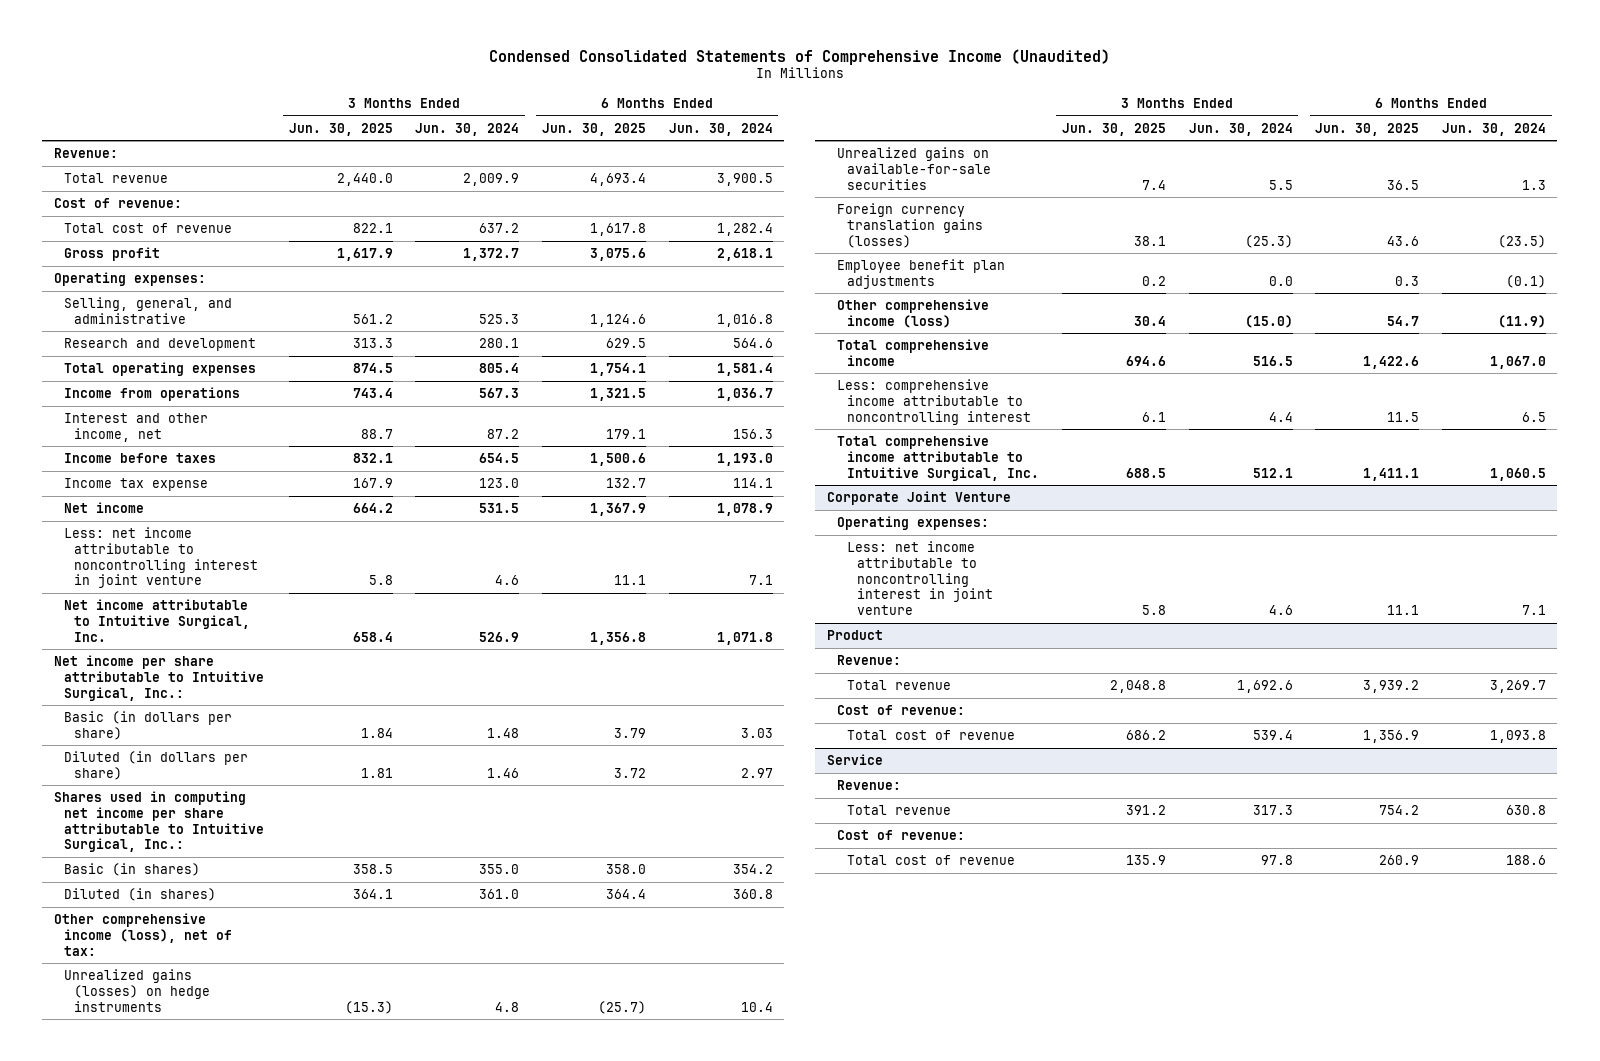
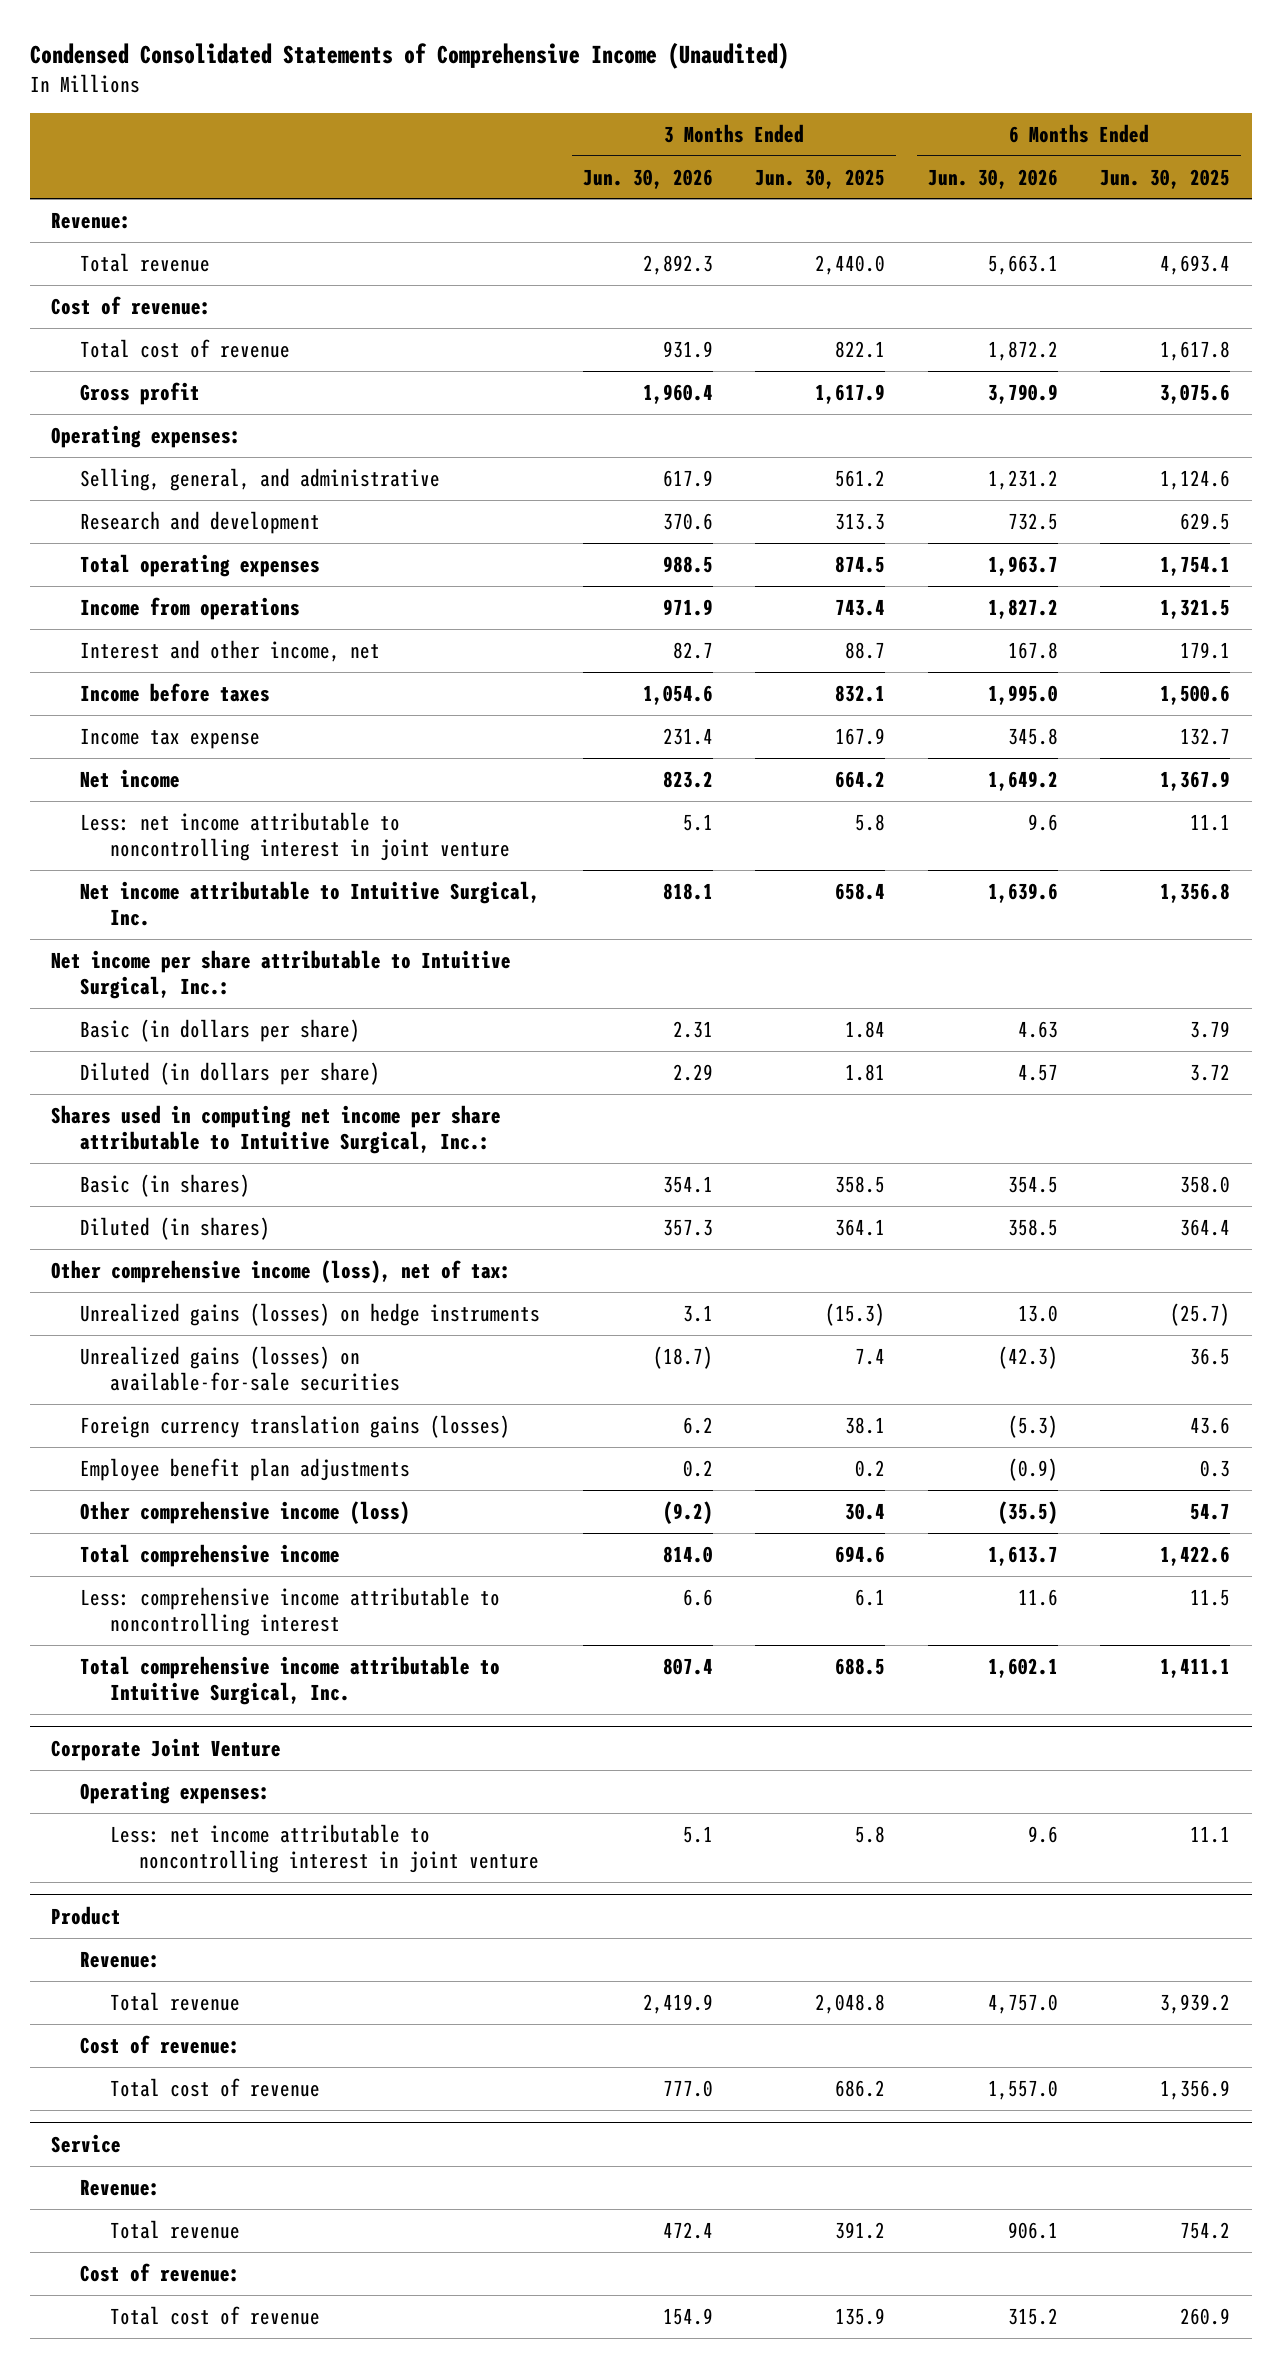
[415,122,520,136] Jun. 30, 2024 -> none
[668,122,773,136] Jun. 30, 2024 -> none
none -> [582,168,713,189] Jun. 30, 2026
none -> [927,168,1058,189] Jun. 30, 2026
[836,146,992,190] Unrealized gains on available-for-sale securities -> [80,1345,400,1391] Unrealized gains (losses) on available-for-sale securities

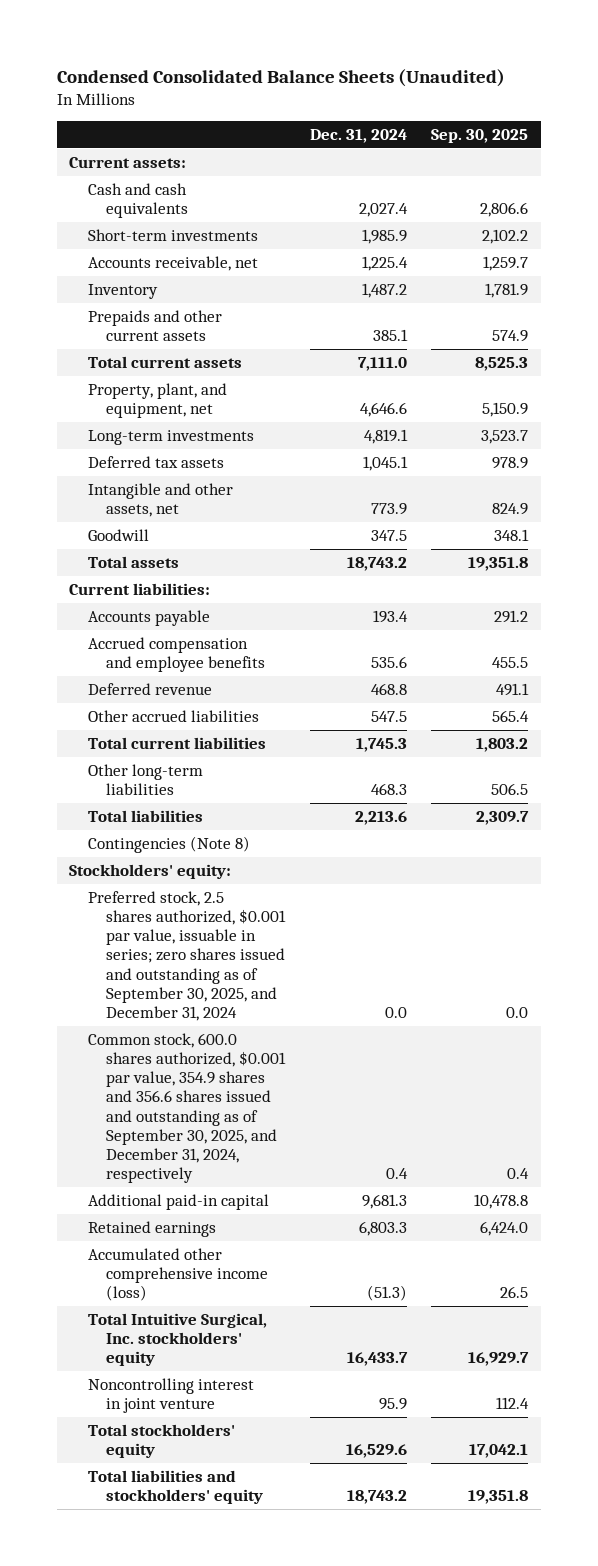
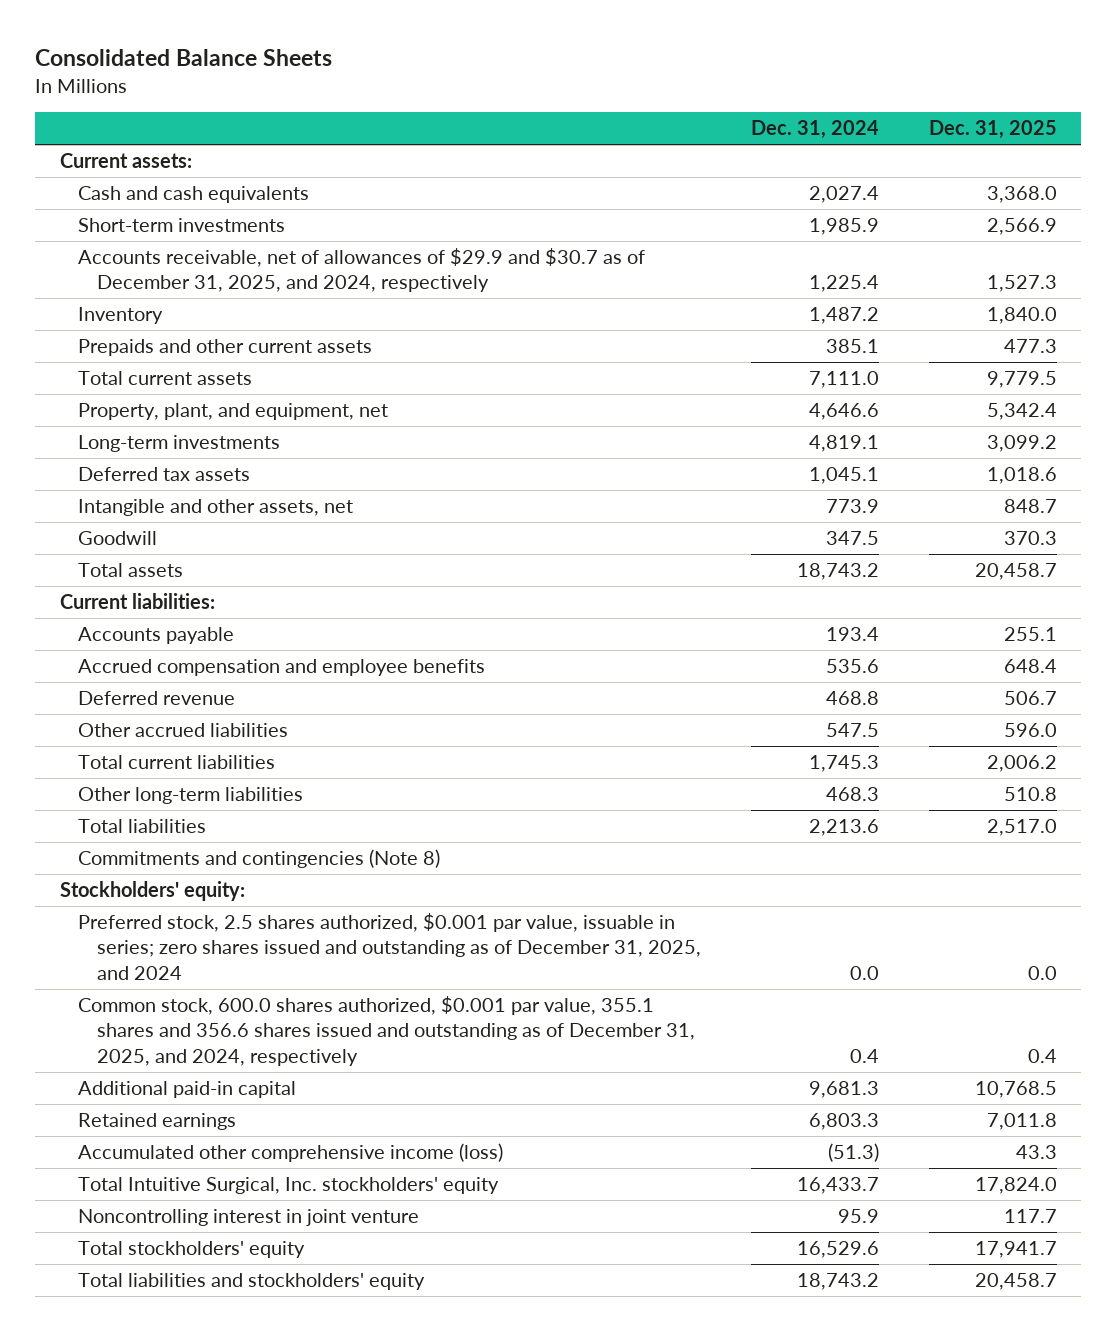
[57,68,506,87] Condensed Consolidated Balance Sheets (Unaudited) -> [35,48,333,66] Consolidated Balance Sheets
[431,128,529,143] Sep. 30, 2025 -> none
none -> [928,120,1057,140] Dec. 31, 2025
[87,255,258,271] Accounts receivable, net -> [78,247,646,293] Accounts receivable, net of allowances of $29.9 and $30.7 as of December 31, 2025, and 2024, respectively
[87,835,250,853] Contingencies (Note 8) -> [78,848,441,868] Commitments and contingencies (Note 8)
[87,890,287,1021] Preferred stock, 2.5 shares authorized, $0.001 par value, issuable in series; zero shares issued and outstanding as of September 30, 2025, and December 31, 2024 -> [78,912,701,981] Preferred stock, 2.5 shares authorized, $0.001 par value, issuable in series; zero shares issued and outstanding as of December 31, 2025, and 2024
[87,1032,287,1184] Common stock, 600.0 shares authorized, $0.001 par value, 354.9 shares and 356.6 shares issued and outstanding as of September 30, 2025, and December 31, 2024, respectively -> [78,995,695,1067] Common stock, 600.0 shares authorized, $0.001 par value, 355.1 shares and 356.6 shares issued and outstanding as of December 31, 2025, and 2024, respectively

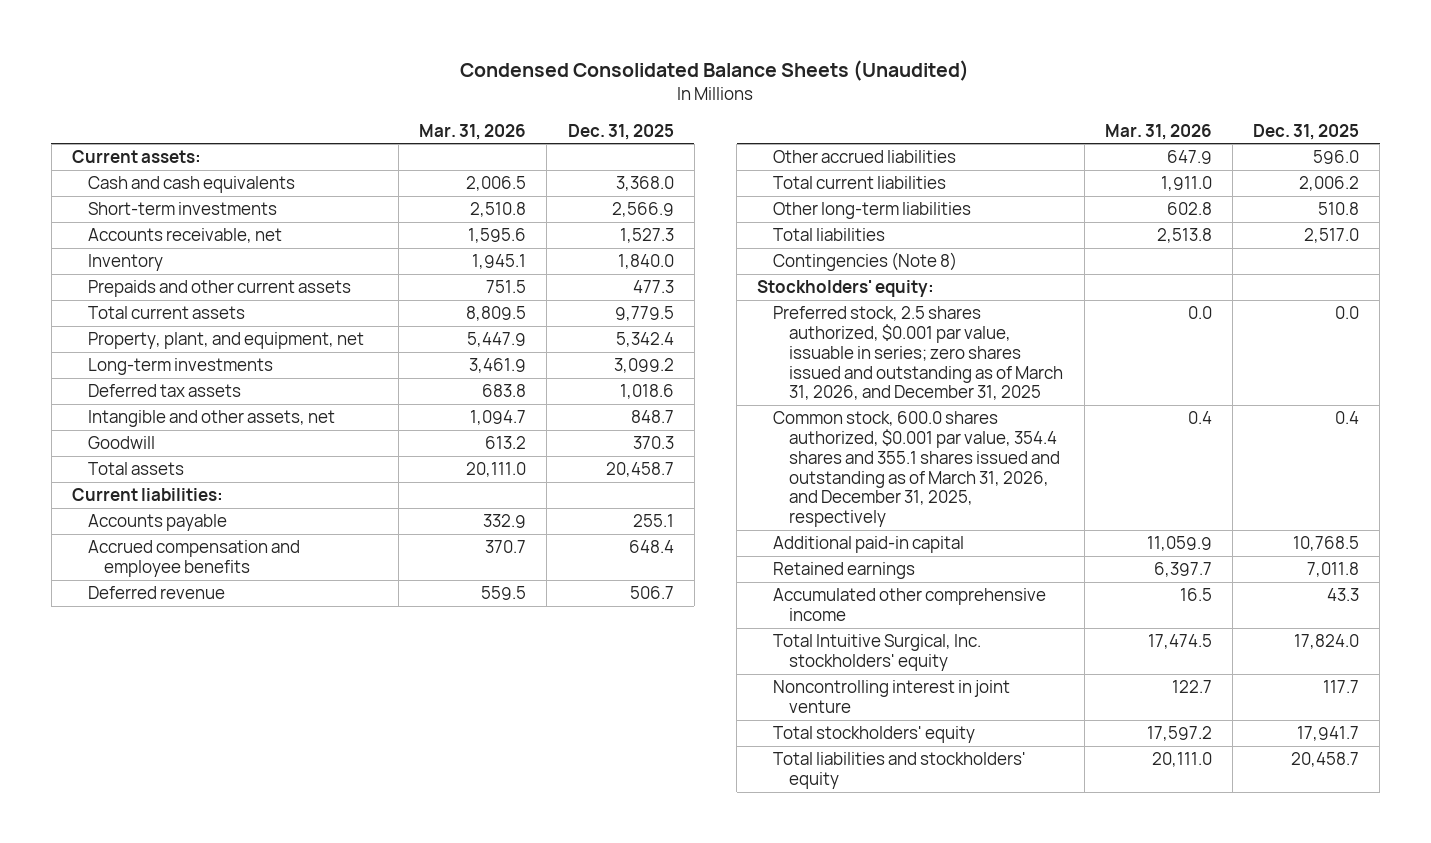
[35,48,333,66] Consolidated Balance Sheets -> [460,60,970,82] Condensed Consolidated Balance Sheets (Unaudited)
[750,120,879,140] Dec. 31, 2024 -> none
none -> [419,123,527,140] Mar. 31, 2026
[78,247,646,293] Accounts receivable, net of allowances of $29.9 and $30.7 as of December 31, 2025, and 2024, respectively -> [87,228,282,244] Accounts receivable, net
[78,848,441,868] Commitments and contingencies (Note 8) -> [773,252,958,272] Contingencies (Note 8)
[78,912,701,981] Preferred stock, 2.5 shares authorized, $0.001 par value, issuable in series; zero shares issued and outstanding as of December 31, 2025, and 2024 -> [773,306,1064,401] Preferred stock, 2.5 shares authorized, $0.001 par value, issuable in series; zero shares issued and outstanding as of March 31, 2026, and December 31, 2025
[78,995,695,1067] Common stock, 600.0 shares authorized, $0.001 par value, 355.1 shares and 356.6 shares issued and outstanding as of December 31, 2025, and 2024, respectively -> [773,411,1061,528] Common stock, 600.0 shares authorized, $0.001 par value, 354.4 shares and 355.1 shares issued and outstanding as of March 31, 2026, and December 31, 2025, respectively
[78,1142,504,1162] Accumulated other comprehensive income (loss) -> [773,588,1047,622] Accumulated other comprehensive income

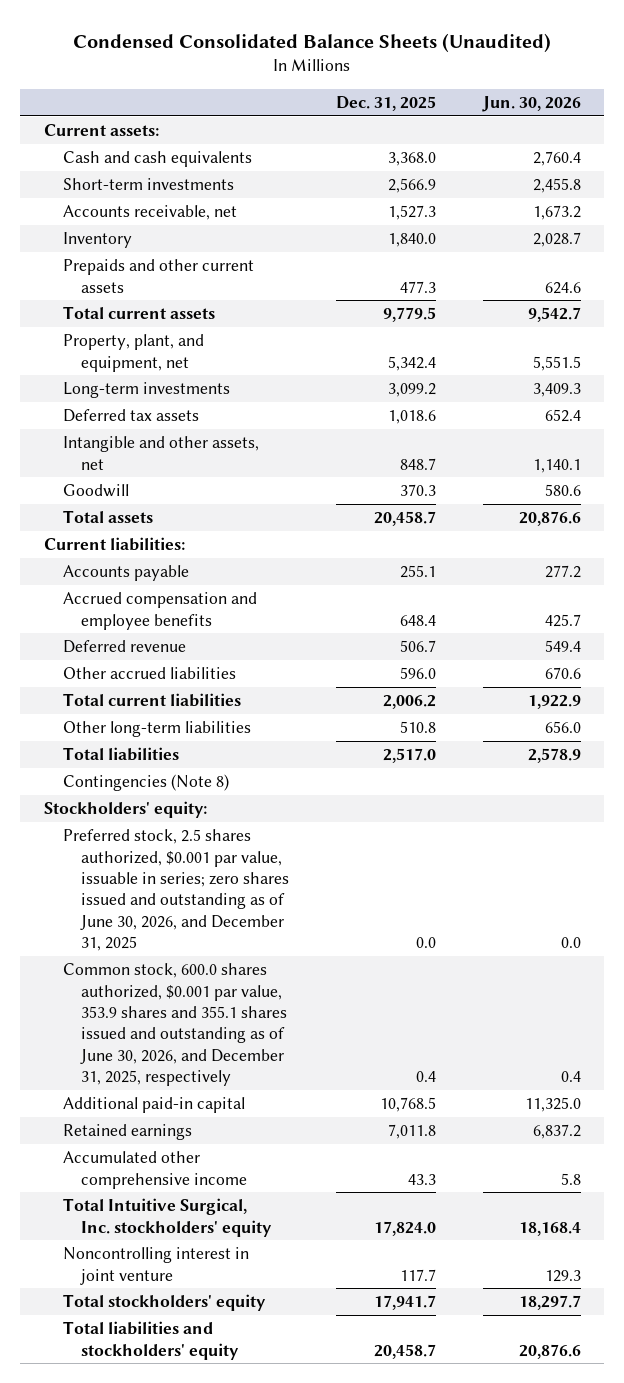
[419,123,527,140] Mar. 31, 2026 -> none
none -> [481,96,581,113] Jun. 30, 2026
[773,306,1064,401] Preferred stock, 2.5 shares authorized, $0.001 par value, issuable in series; zero shares issued and outstanding as of March 31, 2026, and December 31, 2025 -> [62,829,290,952] Preferred stock, 2.5 shares authorized, $0.001 par value, issuable in series; zero shares issued and outstanding as of June 30, 2026, and December 31, 2025
[773,411,1061,528] Common stock, 600.0 shares authorized, $0.001 par value, 354.4 shares and 355.1 shares issued and outstanding as of March 31, 2026, and December 31, 2025, respectively -> [62,963,288,1087] Common stock, 600.0 shares authorized, $0.001 par value, 353.9 shares and 355.1 shares issued and outstanding as of June 30, 2026, and December 31, 2025, respectively

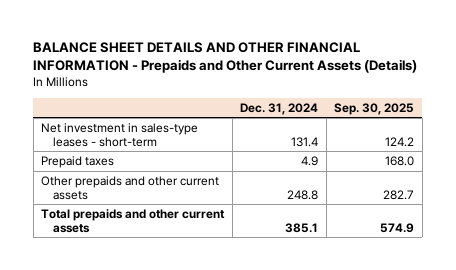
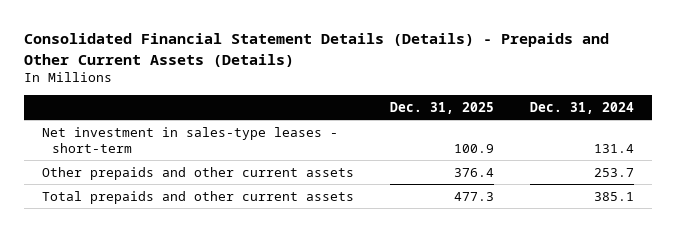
[33,41,418,73] BALANCE SHEET DETAILS AND OTHER FINANCIAL INFORMATION - Prepaids and Other Current Assets (Details) -> [23,33,609,67] Consolidated Financial Statement Details (Details) - Prepaids and Other Current Assets (Details)
[334,102,415,115] Sep. 30, 2025 -> none
none -> [389,101,494,114] Dec. 31, 2025
[41,156,115,169] Prepaid taxes -> none
[287,189,319,200] 248.8 -> [593,167,634,177] 253.7

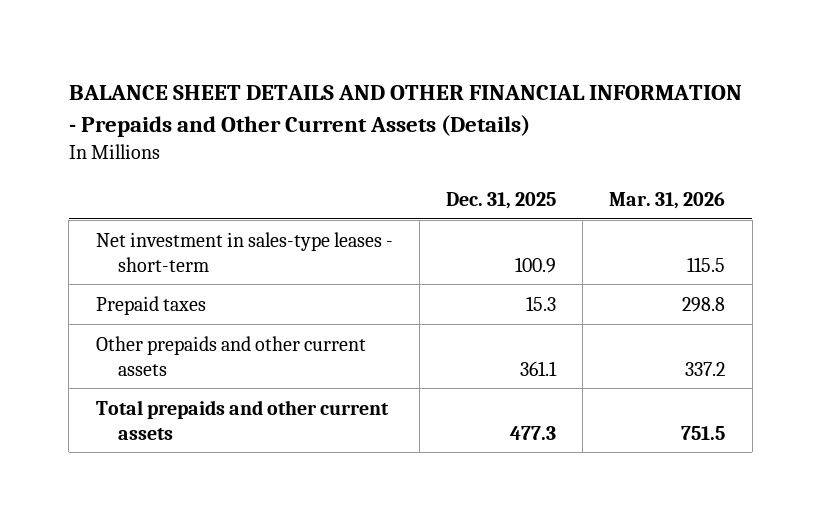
[23,33,609,67] Consolidated Financial Statement Details (Details) - Prepaids and Other Current Assets (Details) -> [68,85,742,137] BALANCE SHEET DETAILS AND OTHER FINANCIAL INFORMATION - Prepaids and Other Current Assets (Details)
[529,101,634,114] Dec. 31, 2024 -> none
none -> [609,191,726,209] Mar. 31, 2026
none -> [95,295,206,315] Prepaid taxes
[453,167,494,177] 376.4 -> [519,360,557,376] 361.1

